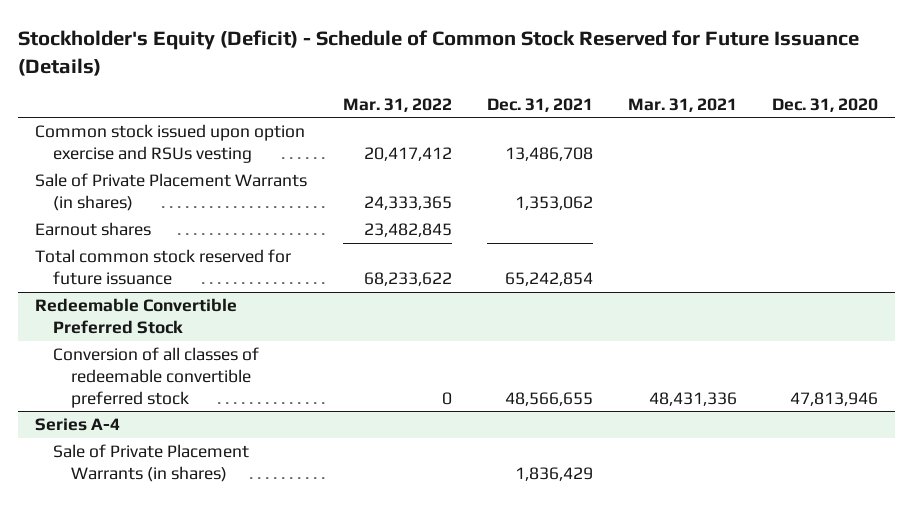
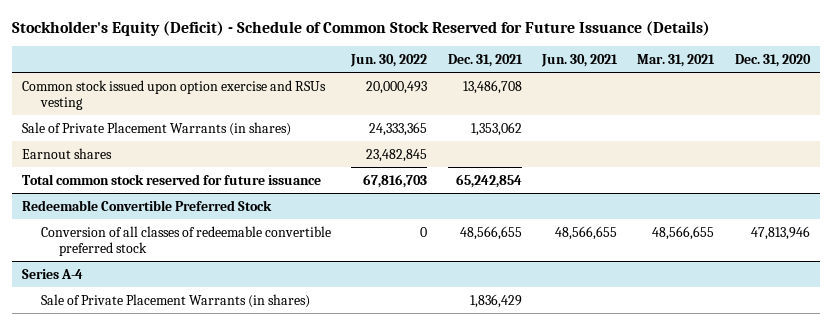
[342,97,452,112] Mar. 31, 2022 -> none
none -> [350,53,428,67] Jun. 30, 2022
none -> [540,53,618,67] Jun. 30, 2021
[648,391,737,406] 48,431,336 -> [652,225,715,240] 48,566,655

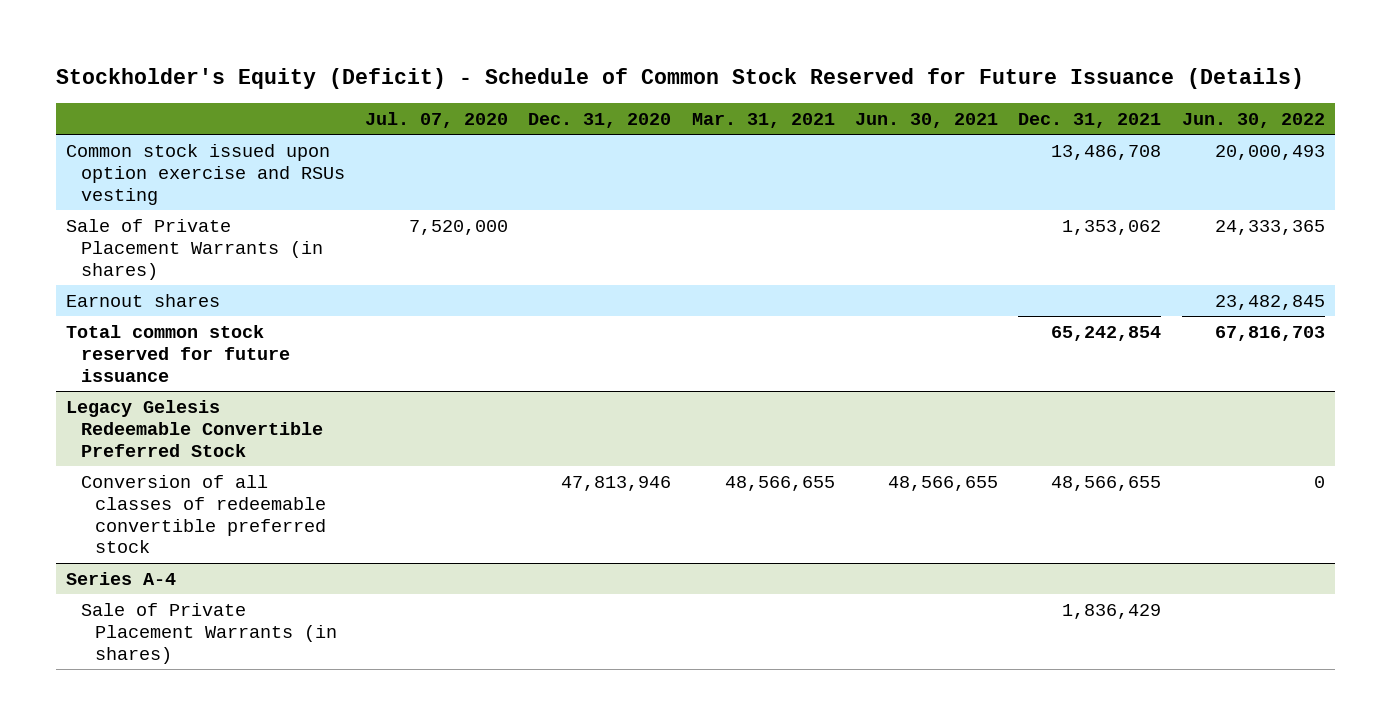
none -> [364,111,508,128] Jul. 07, 2020
[22,199,273,211] Redeemable Convertible Preferred Stock -> [65,399,323,457] Legacy Gelesis Redeemable Convertible Preferred Stock

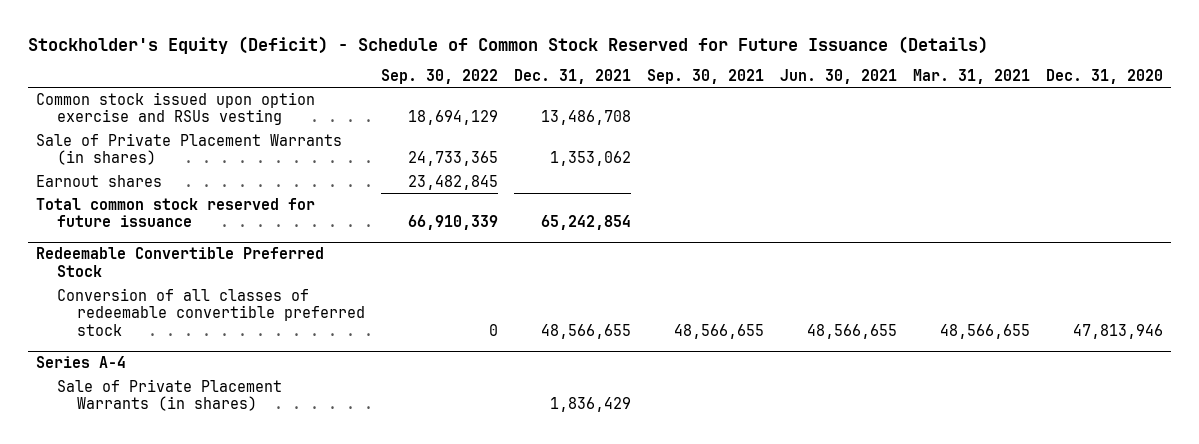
[364,111,508,128] Jul. 07, 2020 -> none
[1181,112,1325,128] Jun. 30, 2022 -> none
none -> [380,69,498,85] Sep. 30, 2022
none -> [646,69,764,85] Sep. 30, 2021
[65,399,323,457] Legacy Gelesis Redeemable Convertible Preferred Stock -> [36,247,325,278] Redeemable Convertible Preferred Stock

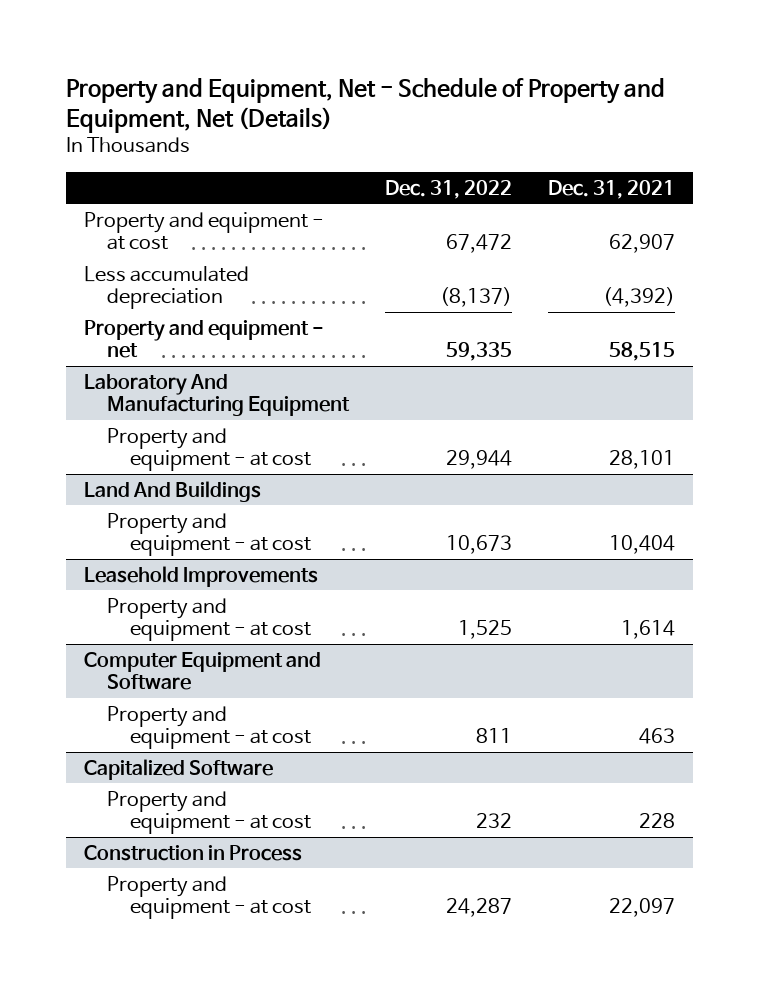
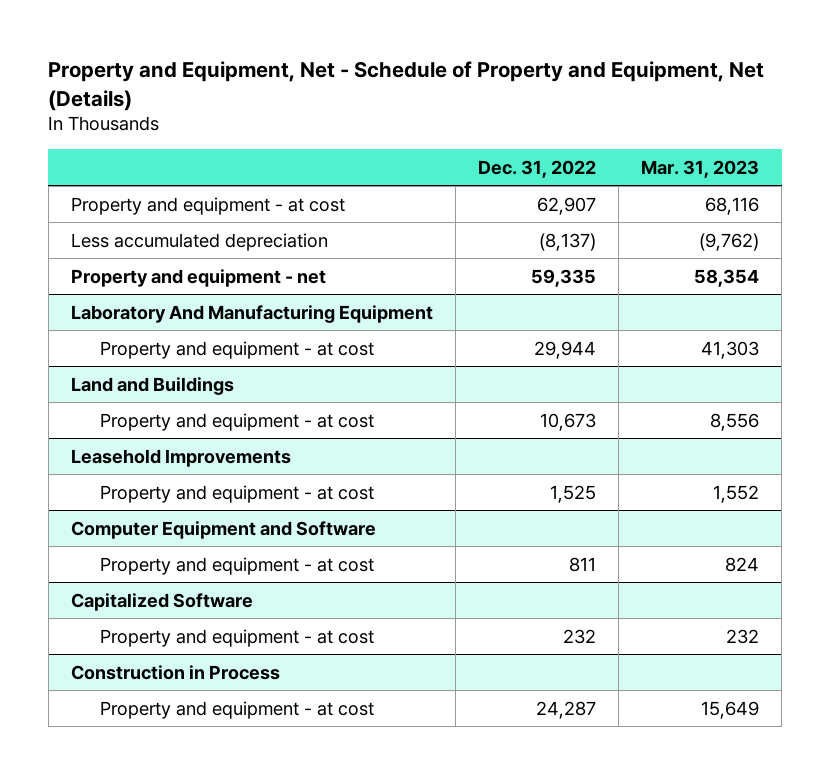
[547,179,675,199] Dec. 31, 2021 -> none
none -> [641,159,760,178] Mar. 31, 2023
[445,234,512,254] 67,472 -> [537,196,597,215] 62,907
[83,480,261,502] Land And Buildings -> [70,376,234,395] Land and Buildings

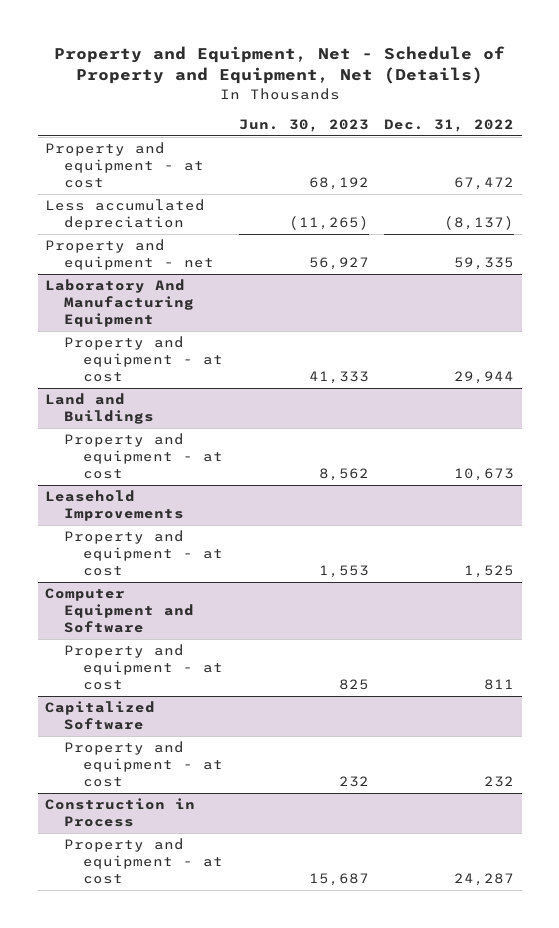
[641,159,760,178] Mar. 31, 2023 -> none
none -> [238,118,369,132] Jun. 30, 2023
[537,196,597,215] 62,907 -> [453,176,514,190] 67,472

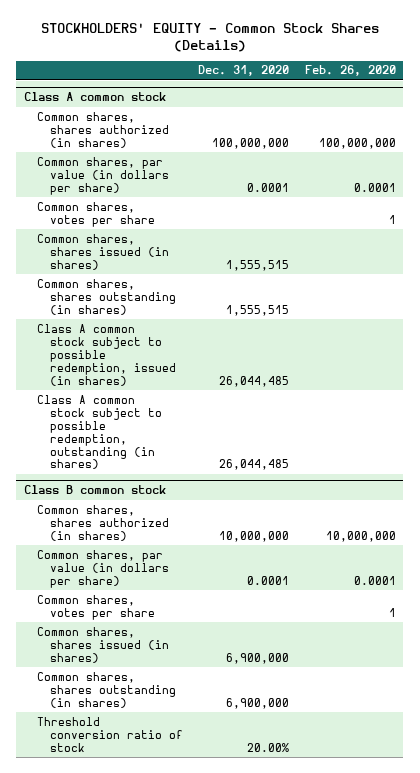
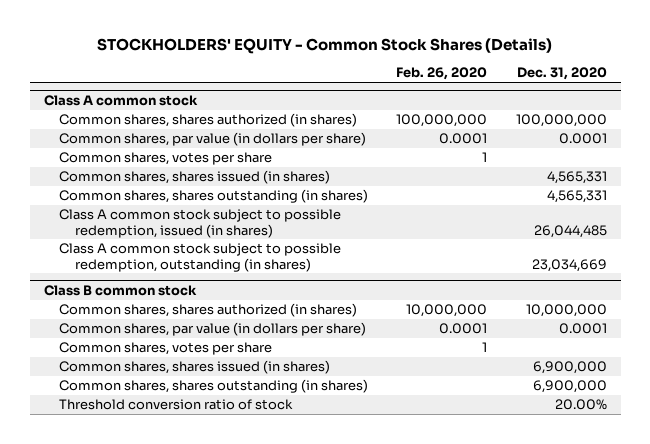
[226,259,290,271] 1,555,515 -> [546,171,607,185] 4,565,331
[226,304,290,316] 1,555,515 -> [546,190,607,204] 4,565,331
[219,459,290,471] 26,044,485 -> [531,258,607,272] 23,034,669

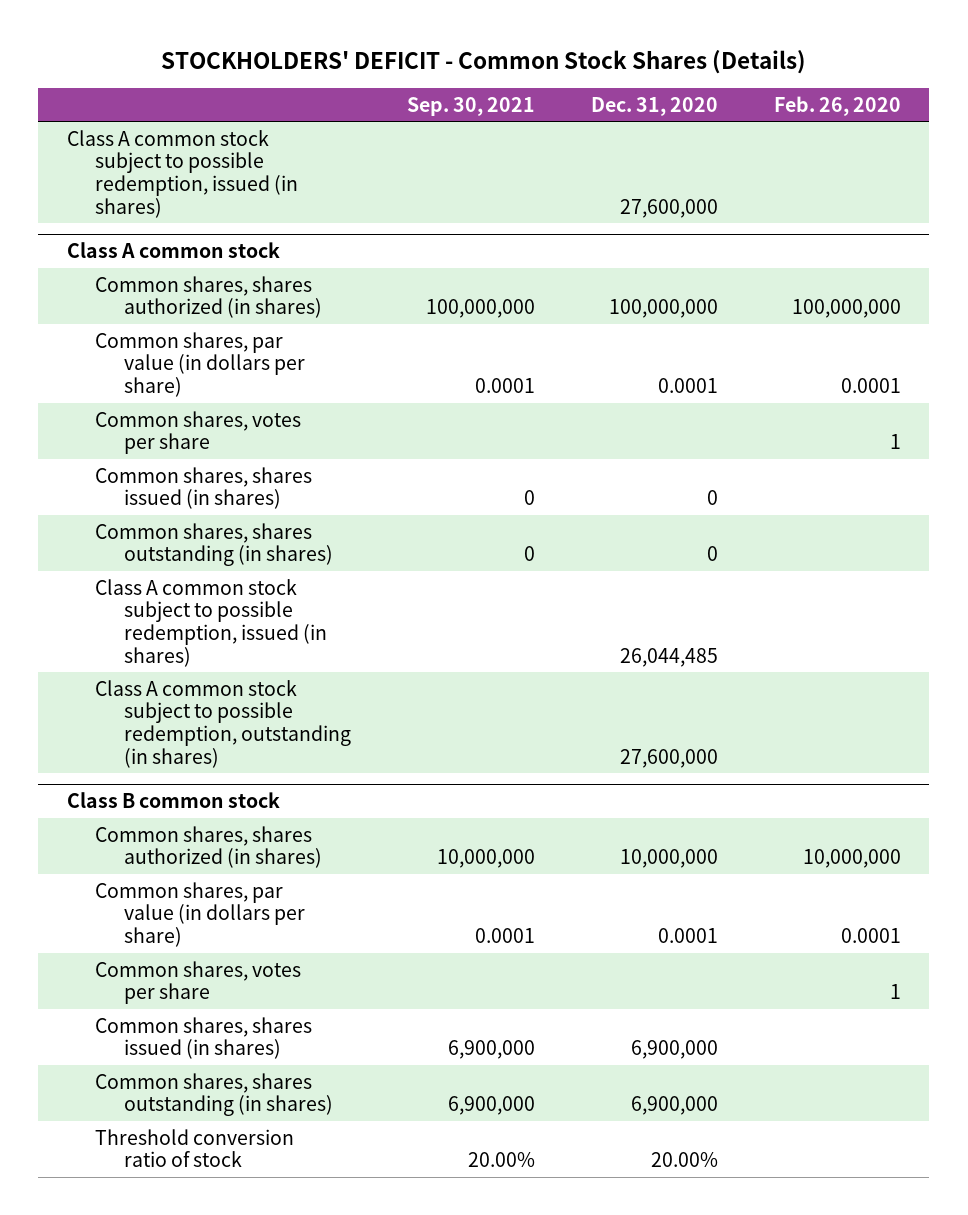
[97,37,553,54] STOCKHOLDERS' EQUITY - Common Stock Shares (Details) -> [160,49,806,74] STOCKHOLDERS' DEFICIT - Common Stock Shares (Details)
none -> [406,96,535,116] Sep. 30, 2021
none -> [66,129,299,218] Class A common stock subject to possible redemption, issued (in shares)
[546,171,607,185] 4,565,331 -> [706,490,718,506] 0
[546,190,607,204] 4,565,331 -> [706,546,718,562] 0
[531,258,607,272] 23,034,669 -> [619,748,718,768] 27,600,000

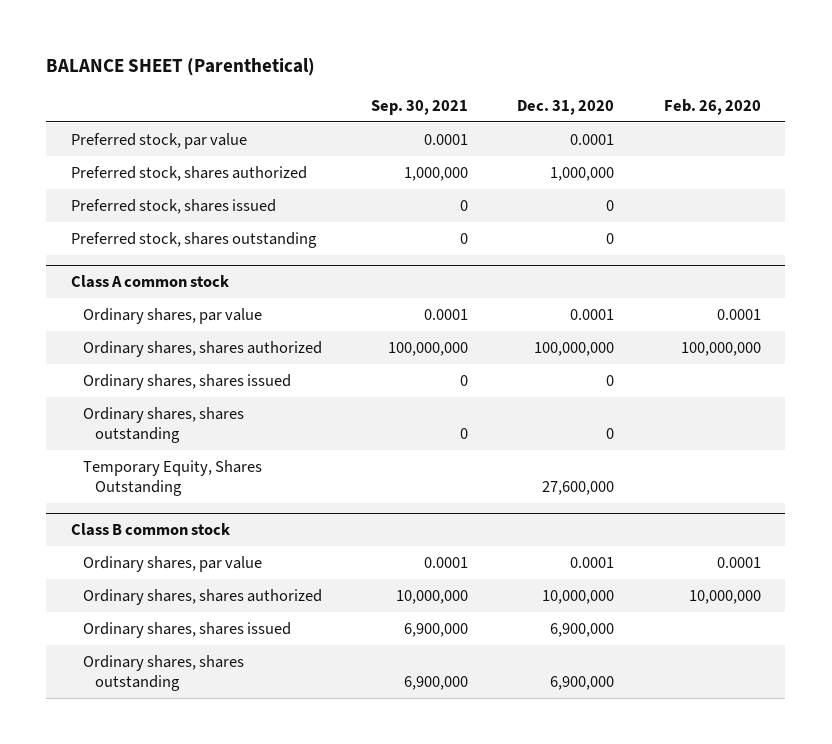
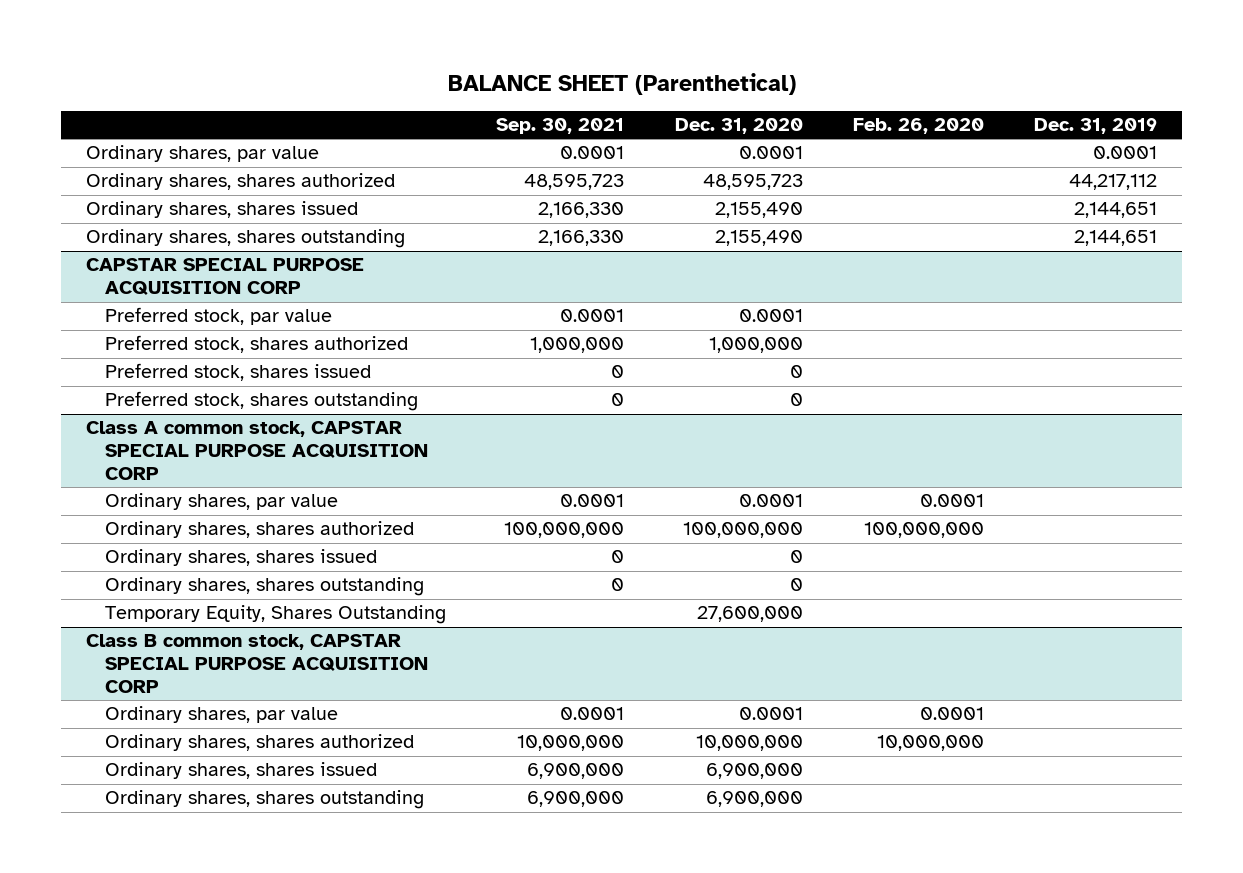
none -> [1034,118,1158,135] Dec. 31, 2019
none -> [86,145,320,163] Ordinary shares, par value
none -> [86,173,396,191] Ordinary shares, shares authorized
none -> [86,201,359,219] Ordinary shares, shares issued
none -> [86,229,406,249] Ordinary shares, shares outstanding
none -> [86,258,365,296] CAPSTAR SPECIAL PURPOSE ACQUISITION CORP
[71,274,230,288] Class A common stock -> none
none -> [86,421,429,481] Class A common stock, CAPSTAR SPECIAL PURPOSE ACQUISITION CORP
[71,522,231,536] Class B common stock -> none
none -> [86,634,429,694] Class B common stock, CAPSTAR SPECIAL PURPOSE ACQUISITION CORP

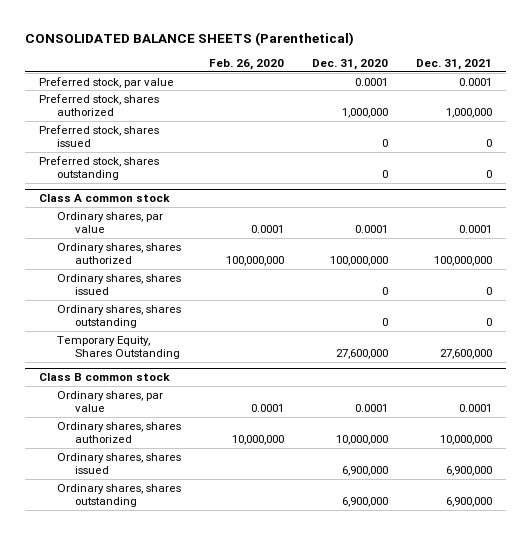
[447,73,796,96] BALANCE SHEET (Parenthetical) -> [25,32,355,47] CONSOLIDATED BALANCE SHEETS (Parenthetical)
[496,118,625,135] Sep. 30, 2021 -> none
[1034,118,1158,135] Dec. 31, 2019 -> none
none -> [416,59,493,71] Dec. 31, 2021
[86,145,320,163] Ordinary shares, par value -> none
[86,173,396,191] Ordinary shares, shares authorized -> none
[86,201,359,219] Ordinary shares, shares issued -> none
[86,229,406,249] Ordinary shares, shares outstanding -> none
[86,258,365,296] CAPSTAR SPECIAL PURPOSE ACQUISITION CORP -> none
[86,421,429,481] Class A common stock, CAPSTAR SPECIAL PURPOSE ACQUISITION CORP -> none
none -> [39,194,171,203] Class A common stock
[86,634,429,694] Class B common stock, CAPSTAR SPECIAL PURPOSE ACQUISITION CORP -> none
none -> [39,373,171,382] Class B common stock

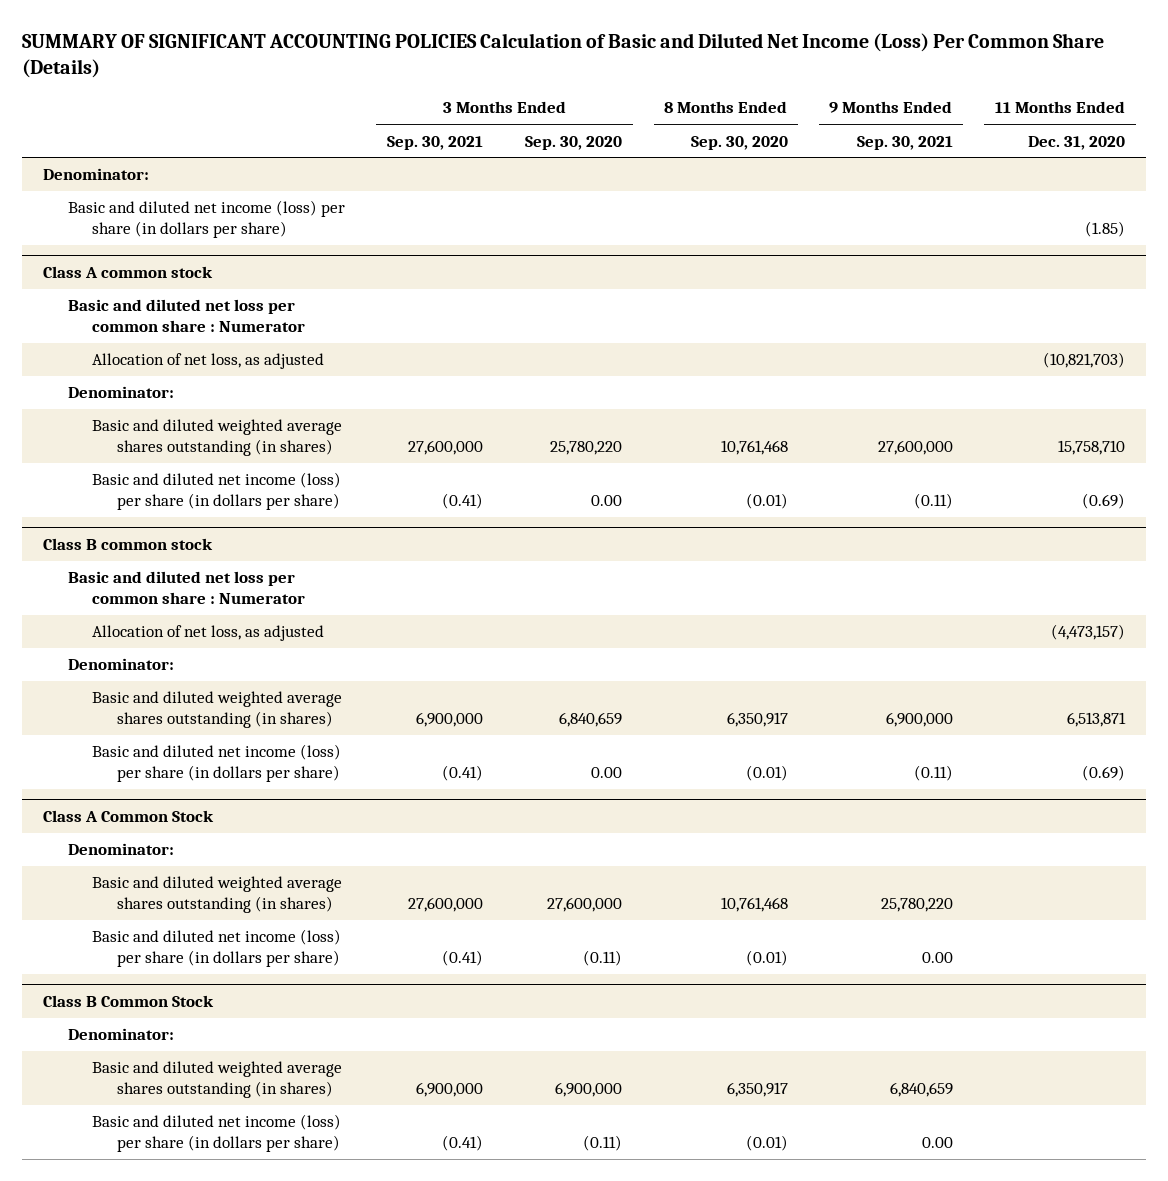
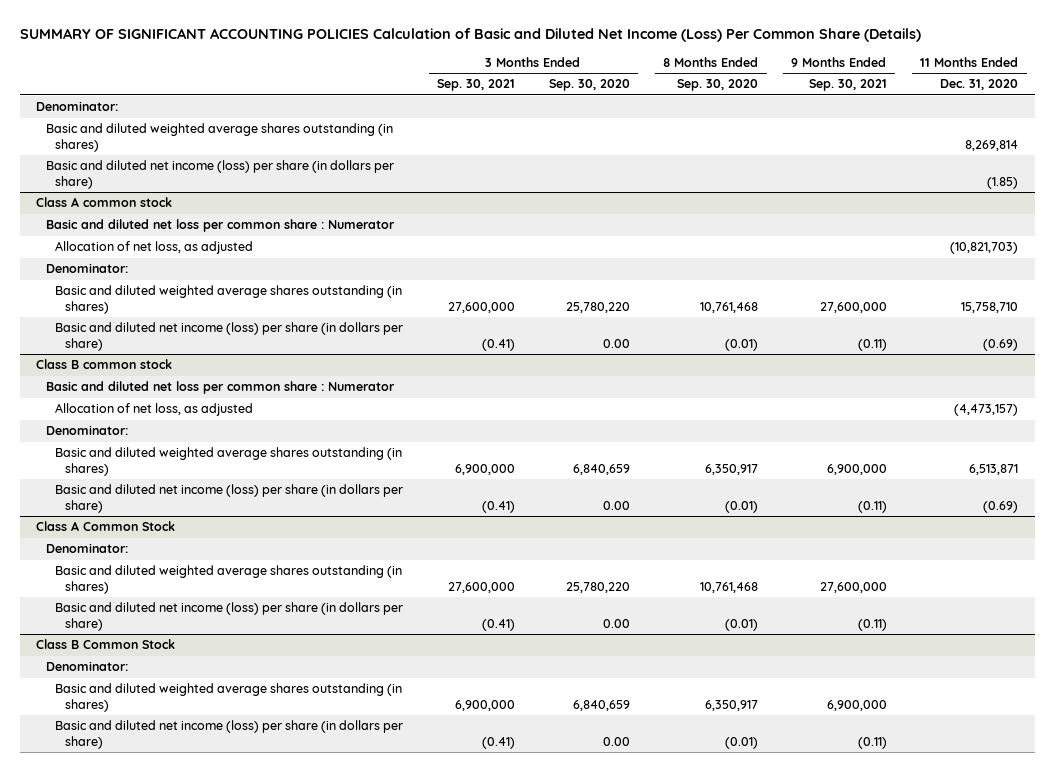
none -> [45,123,393,152] Basic and diluted weighted average shares outstanding (in shares)
[547,897,623,913] 27,600,000 -> [565,581,630,593] 25,780,220
[880,898,953,913] 25,780,220 -> [819,581,887,593] 27,600,000
[583,950,623,967] (0.11) -> [602,618,630,628] 0.00
[921,952,953,964] 0.00 -> [857,618,887,631] (0.11)
[555,1082,623,1098] 6,900,000 -> [572,699,630,711] 6,840,659
[889,1082,953,1098] 6,840,659 -> [826,699,887,711] 6,900,000
[583,1135,623,1152] (0.11) -> [602,736,630,746] 0.00
[921,1137,953,1149] 0.00 -> [857,736,887,749] (0.11)

